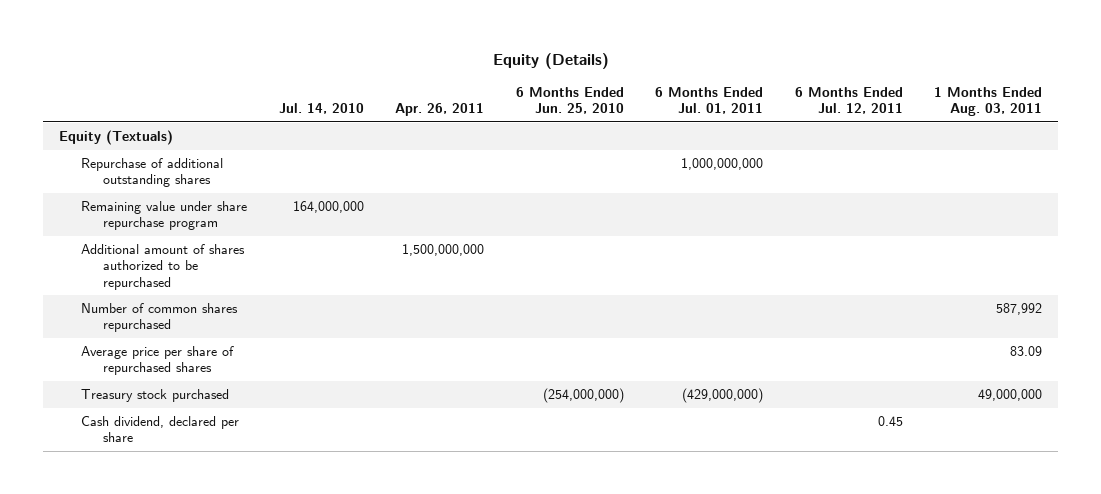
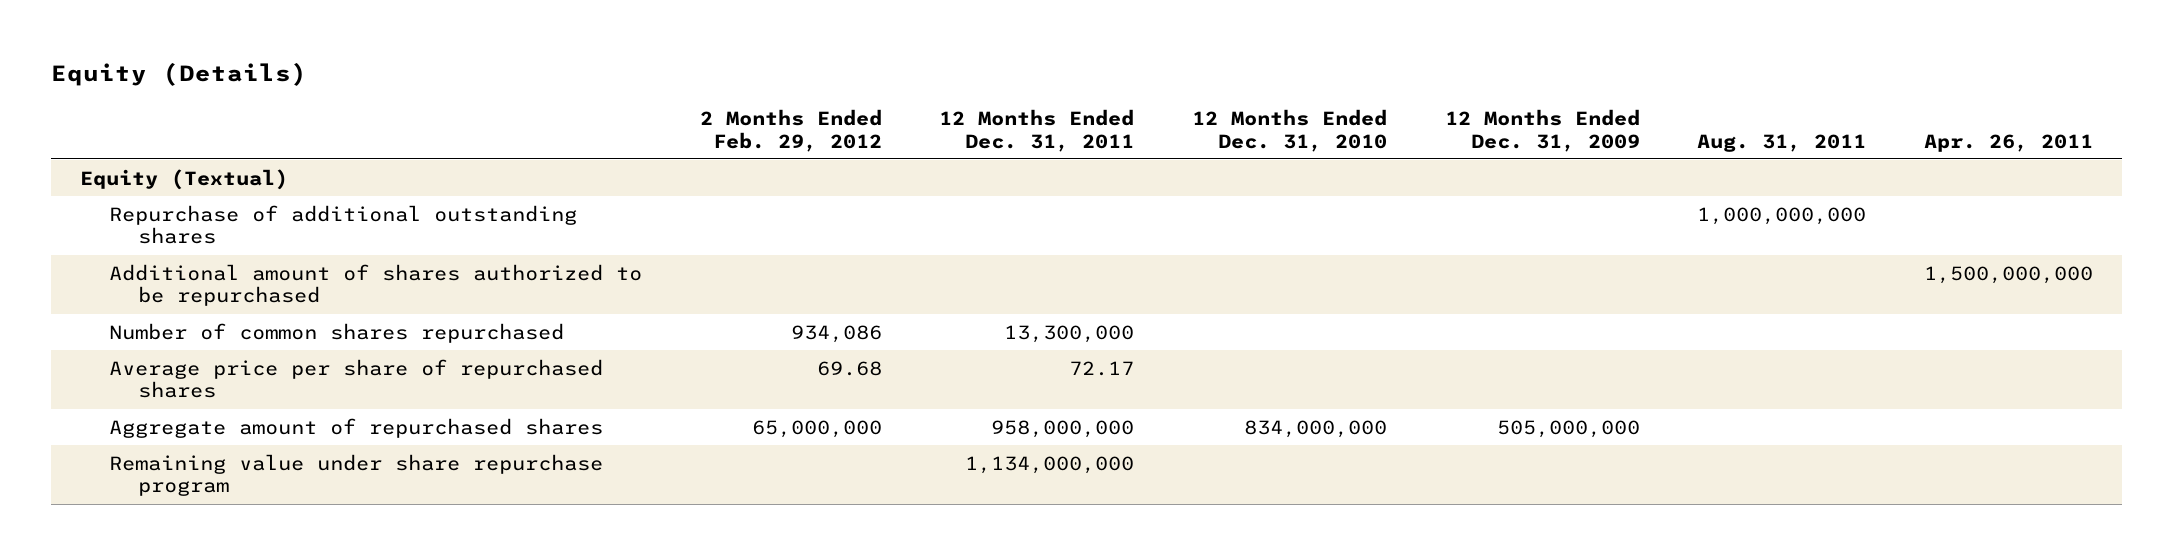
[278,103,364,115] Jul. 14, 2010 -> none
[515,87,624,115] 6 Months Ended Jun. 25, 2010 -> none
[655,87,764,115] 6 Months Ended Jul. 01, 2011 -> none
[794,87,903,115] 6 Months Ended Jul. 12, 2011 -> none
[934,87,1043,117] 1 Months Ended Aug. 03, 2011 -> none
none -> [699,108,882,152] 2 Months Ended Feb. 29, 2012
none -> [939,108,1135,152] 12 Months Ended Dec. 31, 2011
none -> [1192,108,1388,152] 12 Months Ended Dec. 31, 2010
none -> [1444,108,1640,152] 12 Months Ended Dec. 31, 2009
none -> [1697,133,1867,152] Aug. 31, 2011
[59,130,174,146] Equity (Textuals) -> [79,168,288,190] Equity (Textual)
[81,416,240,443] Cash dividend, declared per share -> none
[81,389,230,403] Treasury stock purchased -> [108,417,603,438] Aggregate amount of repurchased shares
[81,201,248,231] Remaining value under share repurchase program -> [108,453,603,497] Remaining value under share repurchase program

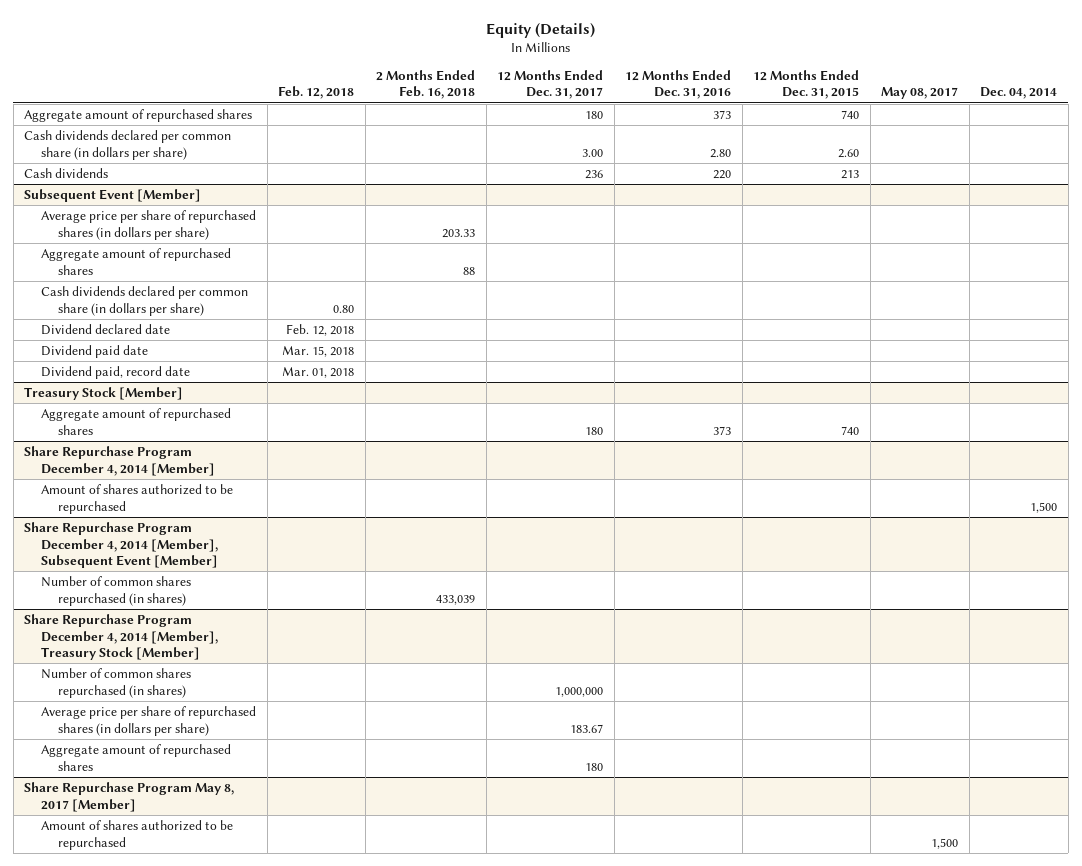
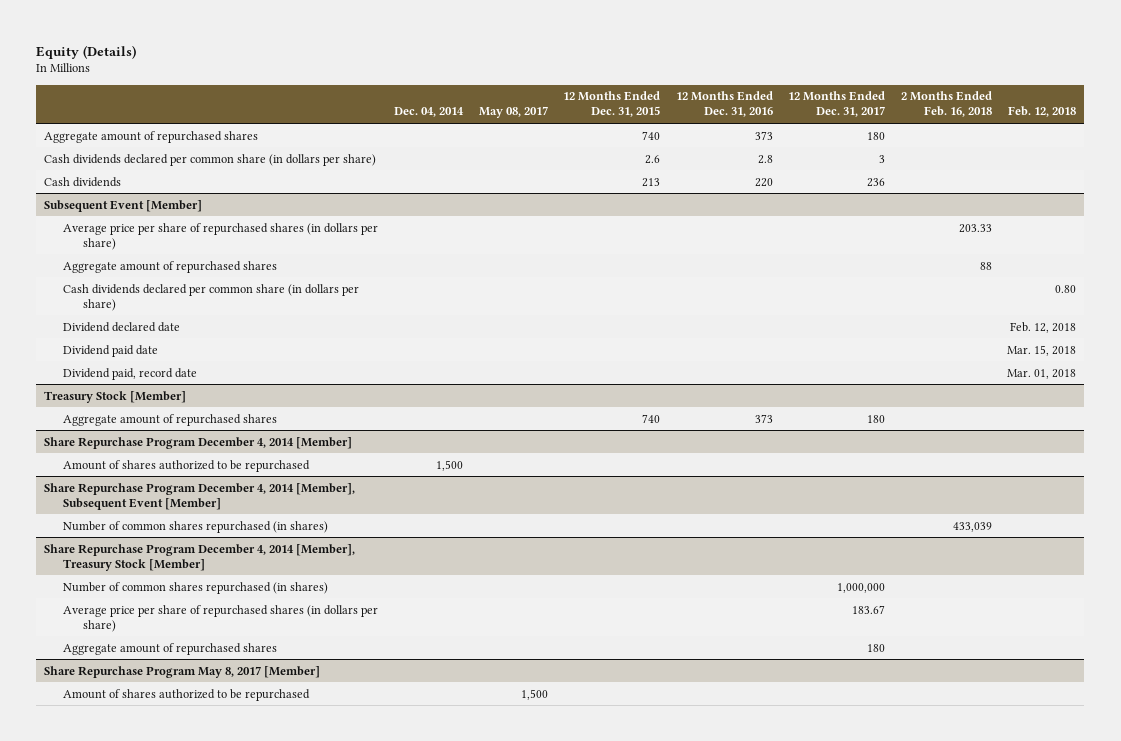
[582,148,604,157] 3.00 -> [879,154,886,163] 3
[710,148,732,158] 2.80 -> [757,154,773,164] 2.8
[838,148,860,158] 2.60 -> [645,154,661,164] 2.6

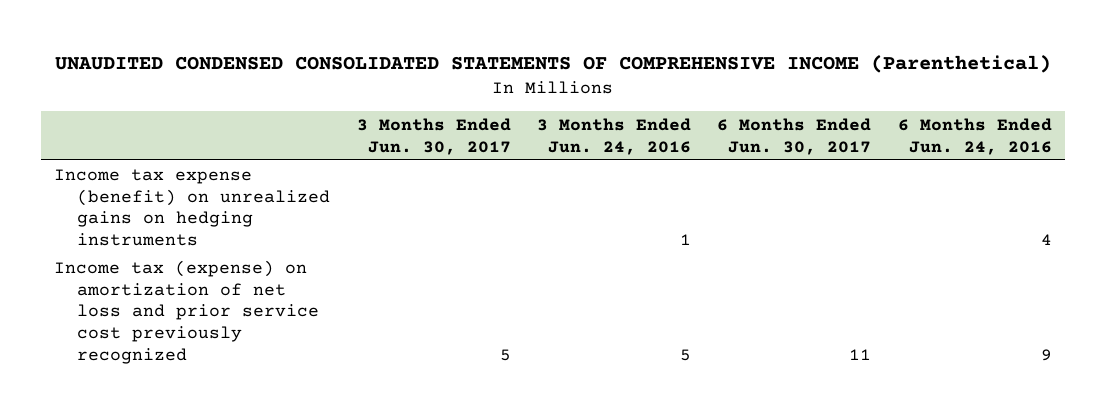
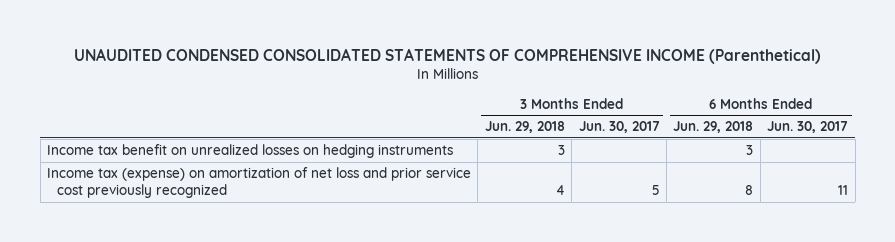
[537,117,692,155] 3 Months Ended Jun. 24, 2016 -> none
[897,117,1052,155] 6 Months Ended Jun. 24, 2016 -> none
none -> [484,121,565,134] Jun. 29, 2018
none -> [673,121,754,134] Jun. 29, 2018
[53,168,331,247] Income tax expense (benefit) on unrealized gains on hedging instruments -> [46,144,453,159] Income tax benefit on unrealized losses on hedging instruments

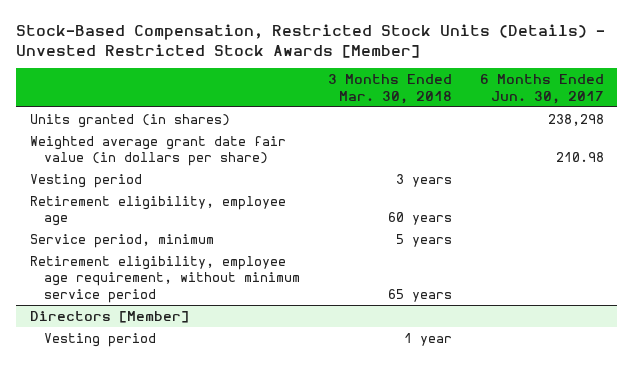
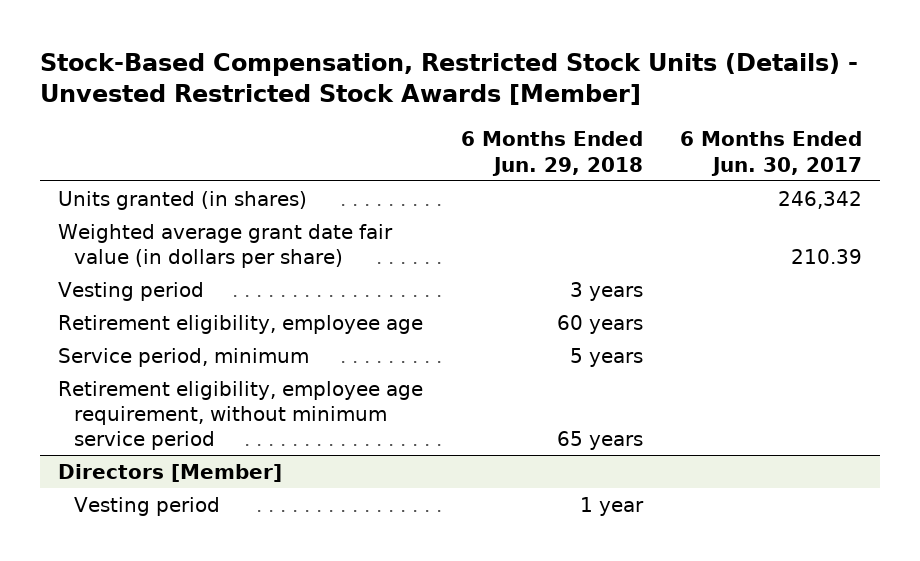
[327,74,452,104] 3 Months Ended Mar. 30, 2018 -> none
none -> [460,131,643,176] 6 Months Ended Jun. 29, 2018
[547,113,604,126] 238,298 -> [777,190,862,209] 246,342
[555,152,604,163] 210.98 -> [790,248,862,264] 210.39

